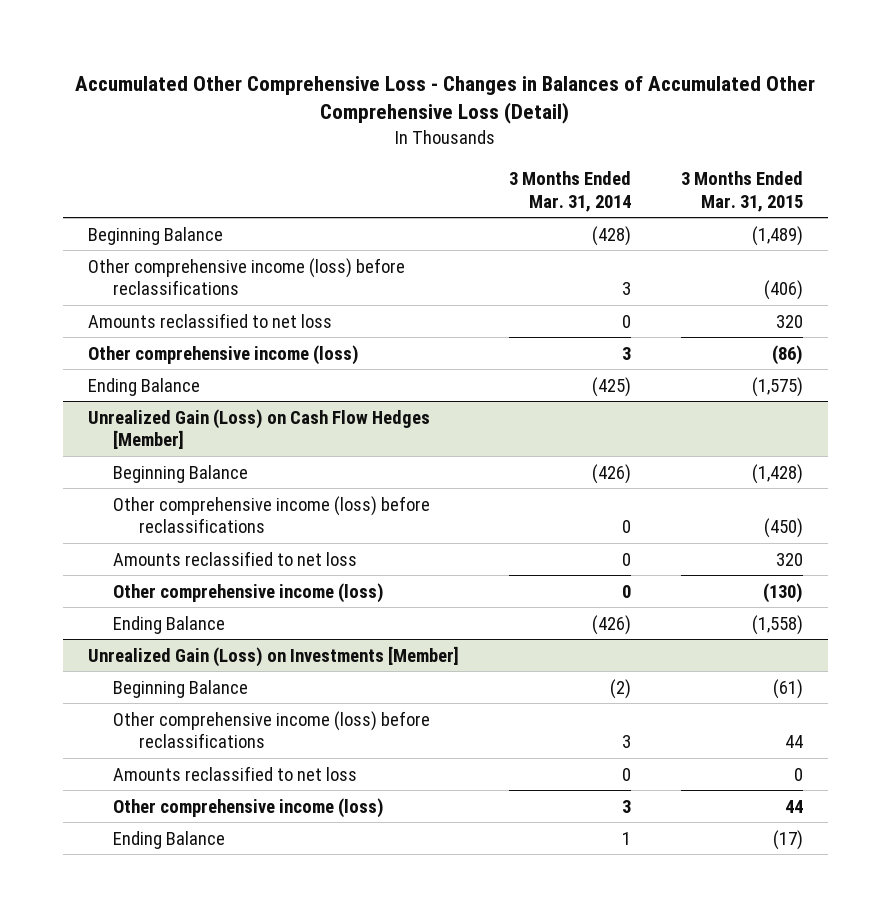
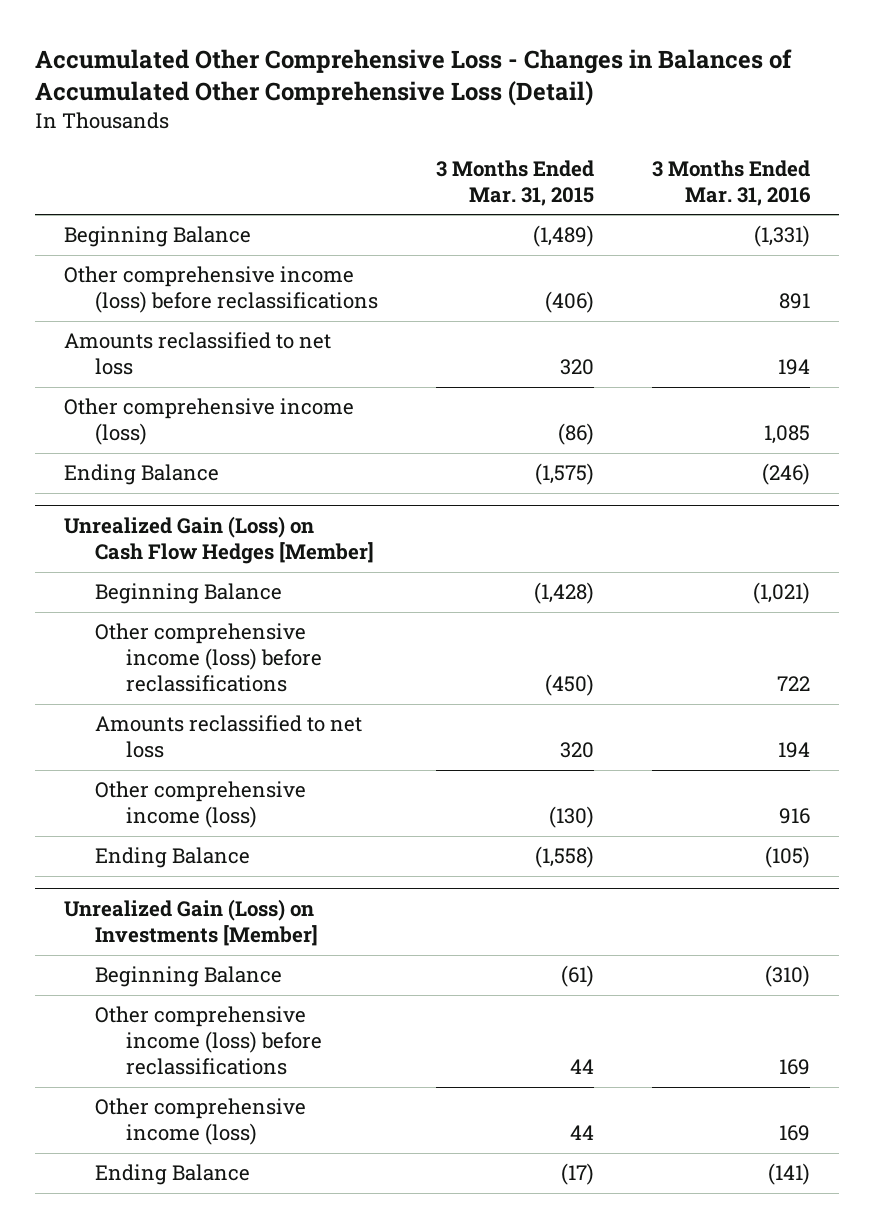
[508,170,631,212] 3 Months Ended Mar. 31, 2014 -> none
none -> [652,159,812,206] 3 Months Ended Mar. 31, 2016
[113,765,358,781] Amounts reclassified to net loss -> none

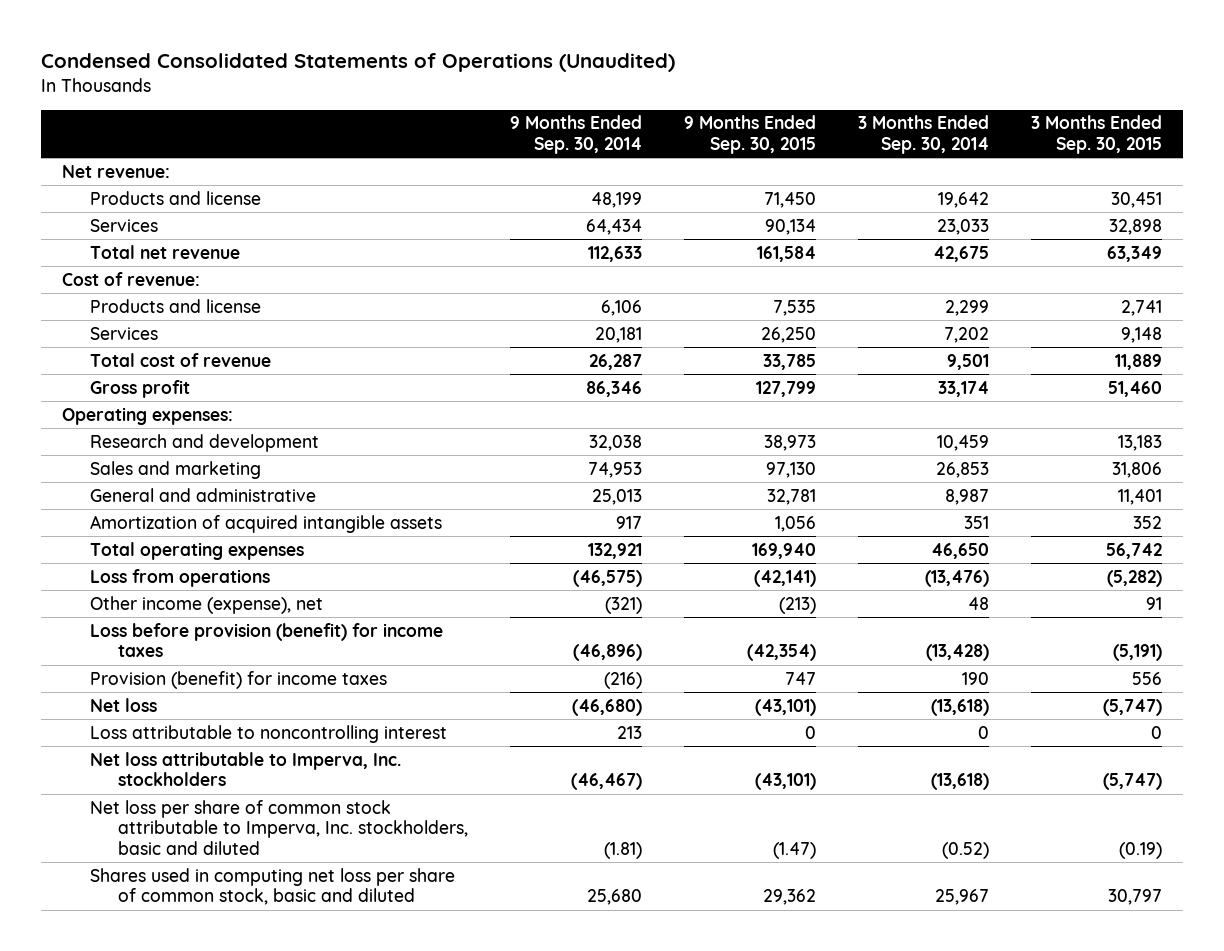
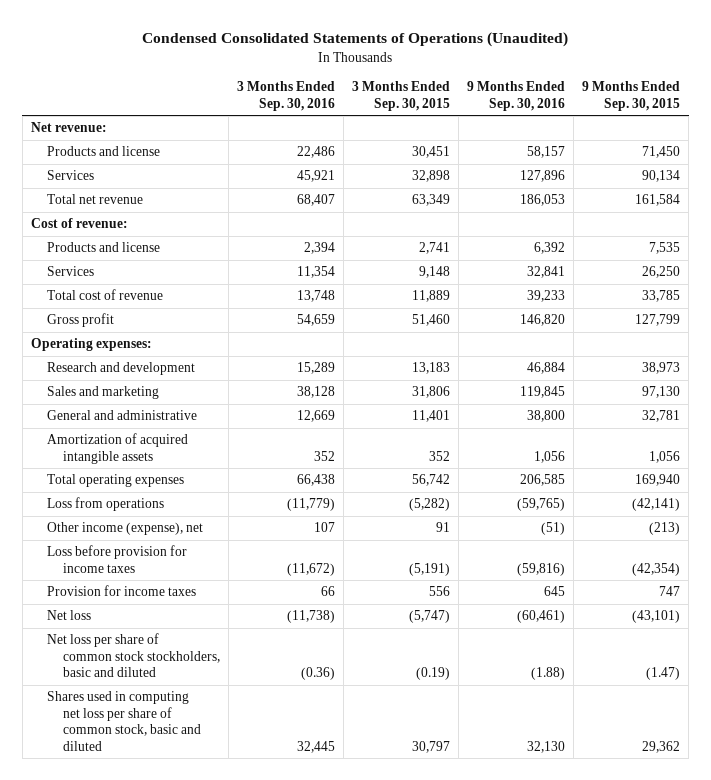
[509,115,642,155] 9 Months Ended Sep. 30, 2014 -> none
[857,115,989,155] 3 Months Ended Sep. 30, 2014 -> none
none -> [237,81,336,111] 3 Months Ended Sep. 30, 2016
none -> [467,81,566,111] 9 Months Ended Sep. 30, 2016
[89,622,443,658] Loss before provision (benefit) for income taxes -> [46,545,187,573] Loss before provision for income taxes
[89,670,387,689] Provision (benefit) for income taxes -> [46,585,196,597] Provision for income taxes
[89,724,447,743] Loss attributable to noncontrolling interest -> none
[89,751,401,787] Net loss attributable to Imperva, Inc. stockholders -> none
[89,799,468,856] Net loss per share of common stock attributable to Imperva, Inc. stockholders, basic and diluted -> [46,633,220,678] Net loss per share of common stock stockholders, basic and diluted

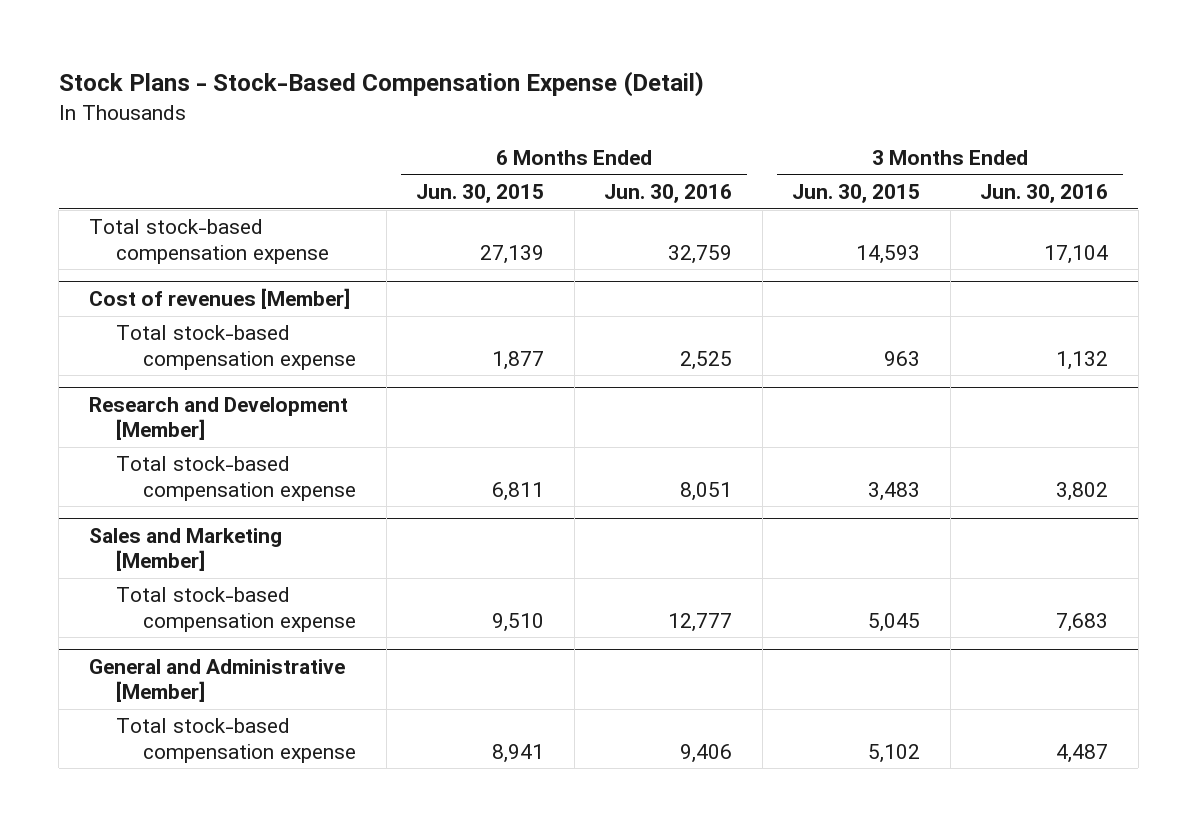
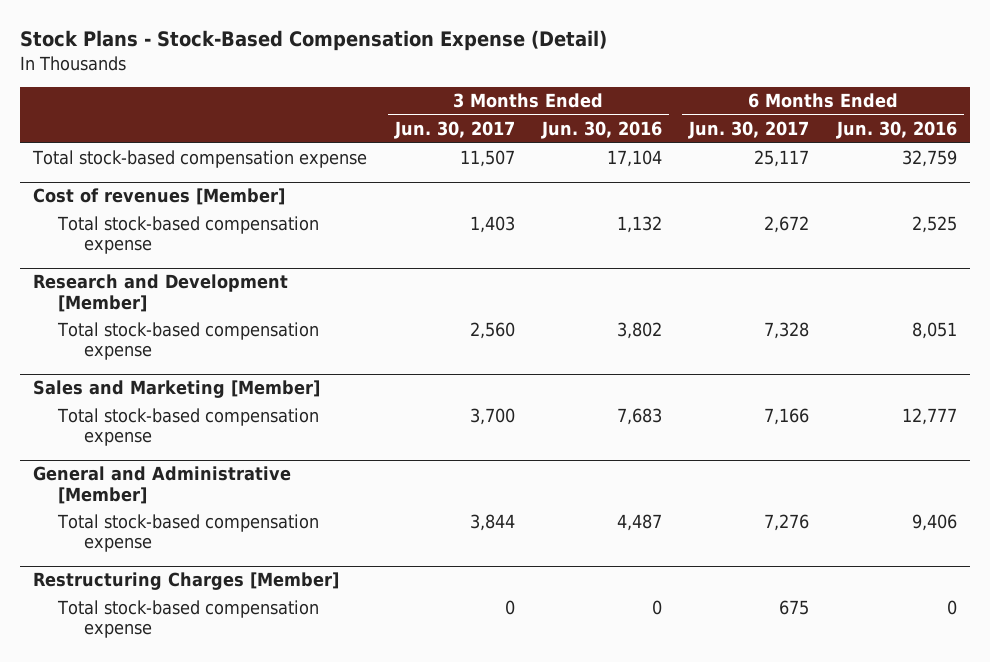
[416,184,545,204] Jun. 30, 2015 -> none
[792,184,921,204] Jun. 30, 2015 -> none
none -> [393,121,515,140] Jun. 30, 2017
none -> [688,121,810,140] Jun. 30, 2017
none -> [33,572,340,591] Restructuring Charges [Member]
none -> [57,600,320,639] Total stock-based compensation expense

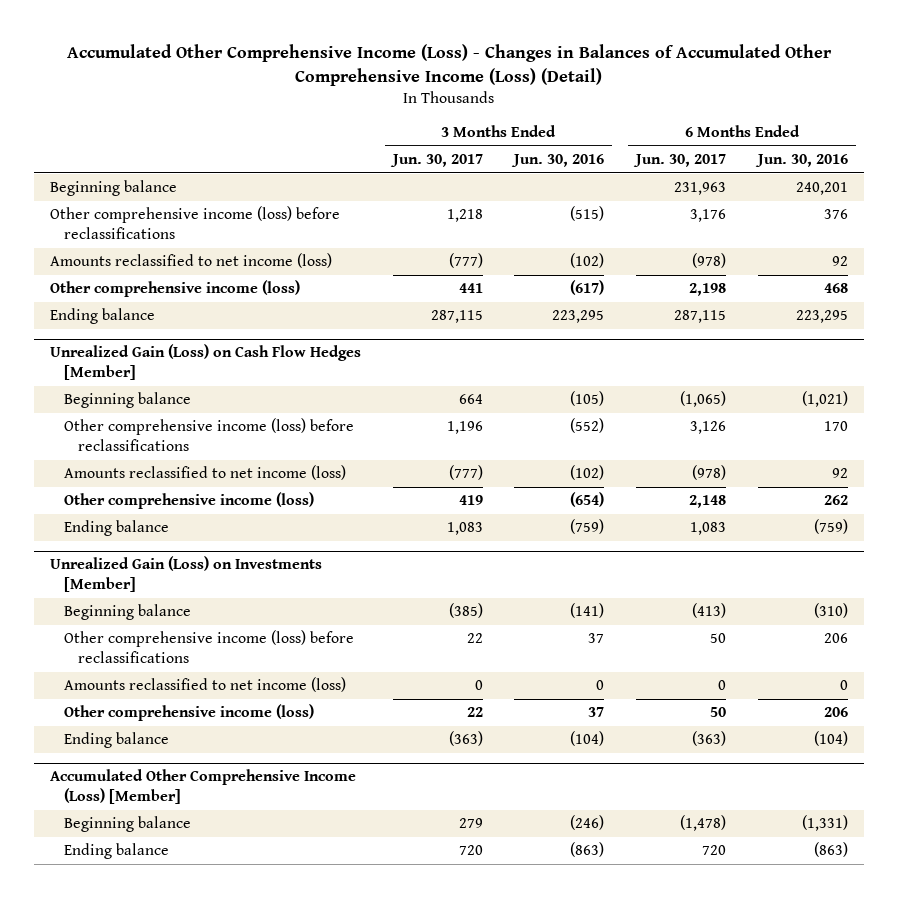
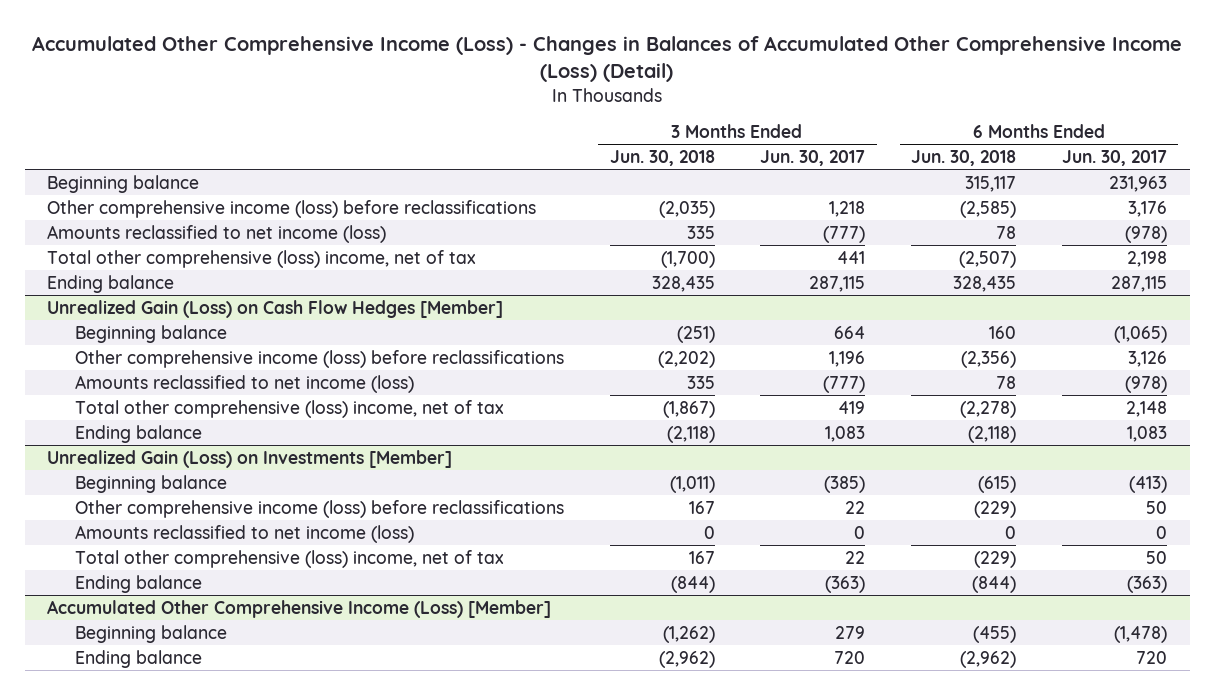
[511,153,605,167] Jun. 30, 2016 -> none
[755,153,849,167] Jun. 30, 2016 -> none
none -> [609,149,715,166] Jun. 30, 2018
none -> [911,149,1017,166] Jun. 30, 2018
[49,280,300,298] Other comprehensive income (loss) -> [47,249,477,268] Total other comprehensive (loss) income, net of tax
[63,492,314,510] Other comprehensive income (loss) -> [74,399,504,418] Total other comprehensive (loss) income, net of tax
[63,704,314,722] Other comprehensive income (loss) -> [74,549,504,568] Total other comprehensive (loss) income, net of tax

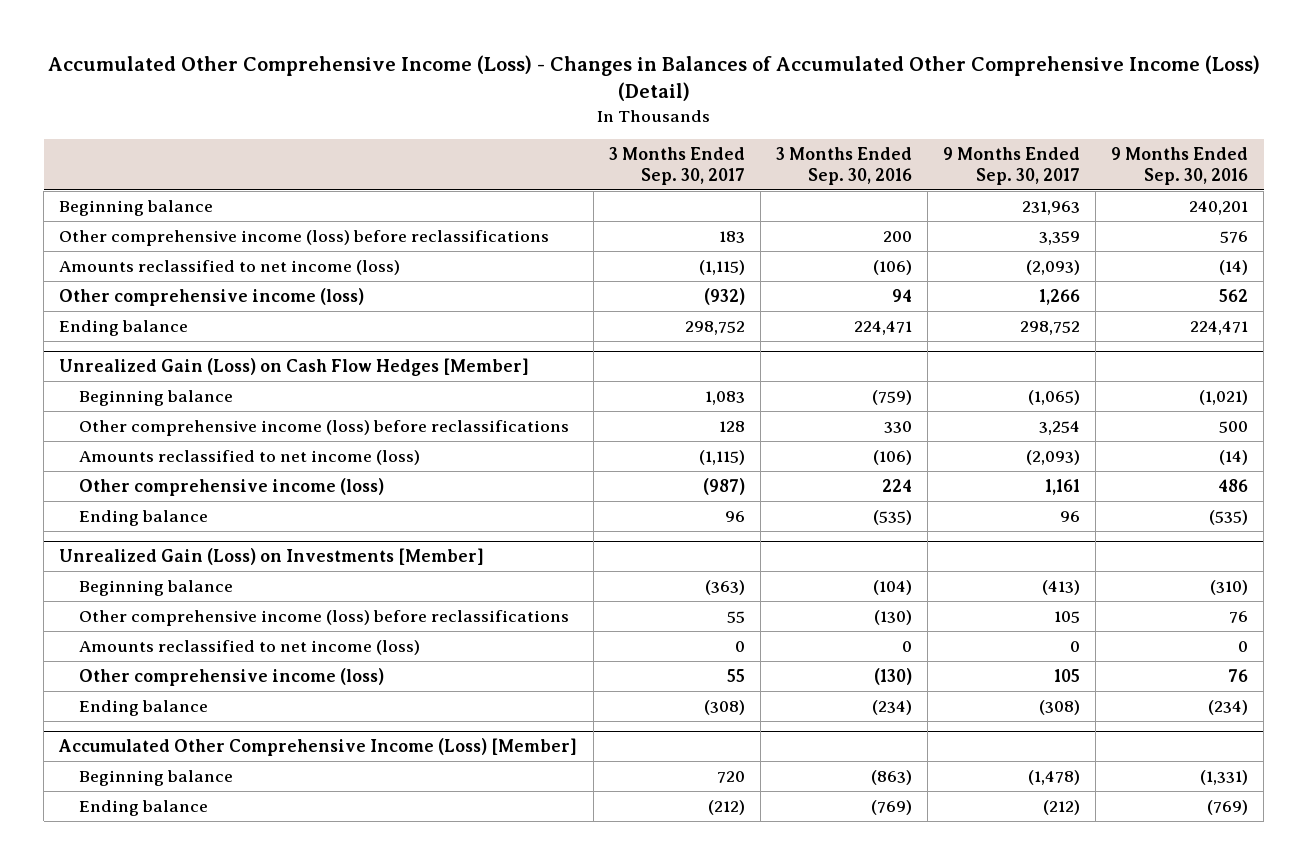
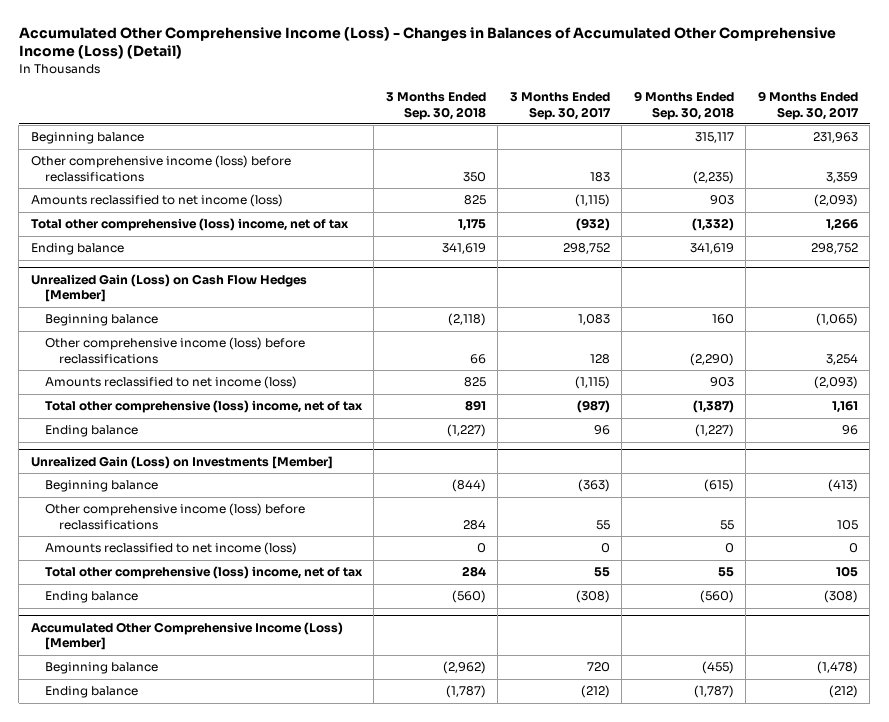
[775,146,912,185] 3 Months Ended Sep. 30, 2016 -> none
[1111,146,1249,185] 9 Months Ended Sep. 30, 2016 -> none
none -> [385,92,486,120] 3 Months Ended Sep. 30, 2018
none -> [633,91,734,120] 9 Months Ended Sep. 30, 2018
[59,287,365,306] Other comprehensive income (loss) -> [30,218,349,232] Total other comprehensive (loss) income, net of tax
[78,477,384,496] Other comprehensive income (loss) -> [44,400,363,414] Total other comprehensive (loss) income, net of tax
[78,667,384,686] Other comprehensive income (loss) -> [44,566,363,580] Total other comprehensive (loss) income, net of tax

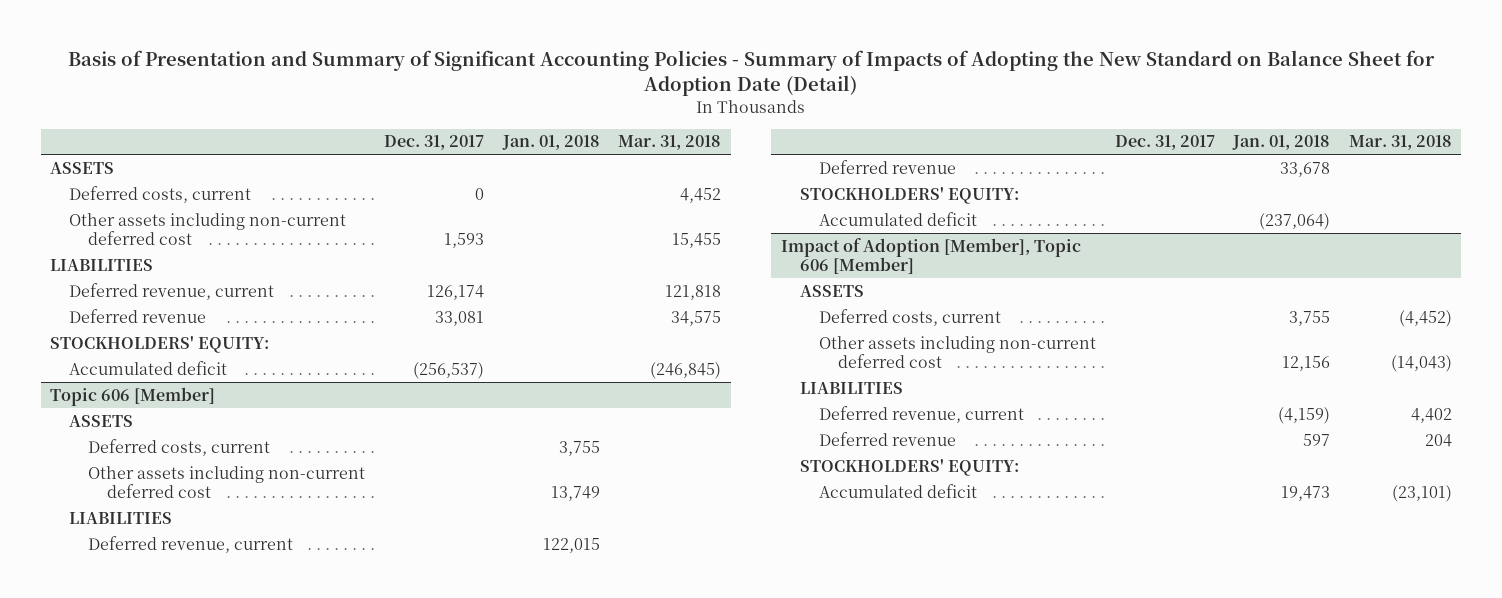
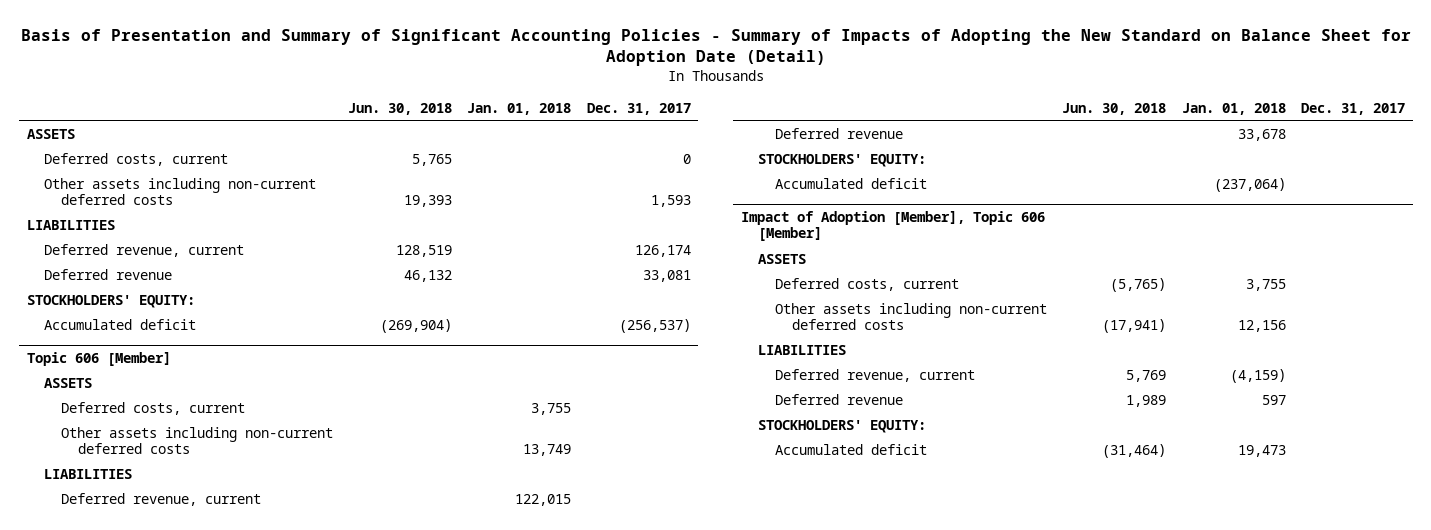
[618,135,722,151] Mar. 31, 2018 -> none
none -> [347,102,452,115] Jun. 30, 2018
[69,212,347,246] Other assets including non-current deferred cost -> [43,177,316,205] Other assets including non-current deferred costs
[88,465,366,499] Other assets including non-current deferred cost -> [60,426,333,454] Other assets including non-current deferred costs
[818,335,1096,369] Other assets including non-current deferred cost -> [774,302,1047,330] Other assets including non-current deferred costs

